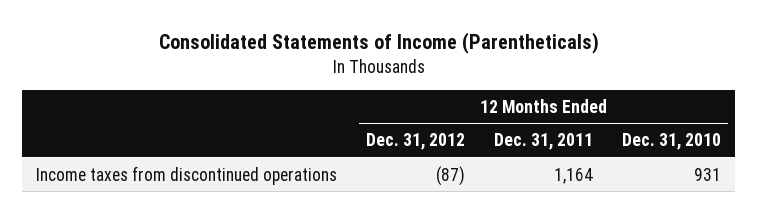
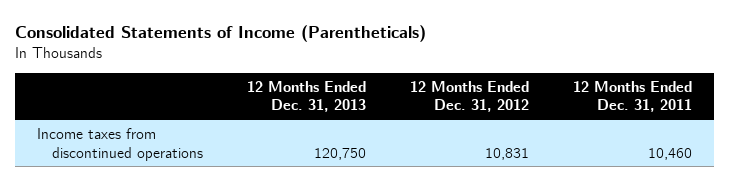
[621,133,721,151] Dec. 31, 2010 -> none
none -> [246,80,366,113] 12 Months Ended Dec. 31, 2013
[436,165,466,186] (87) -> [485,147,530,160] 10,831
[554,167,594,184] 1,164 -> [648,147,693,160] 10,460

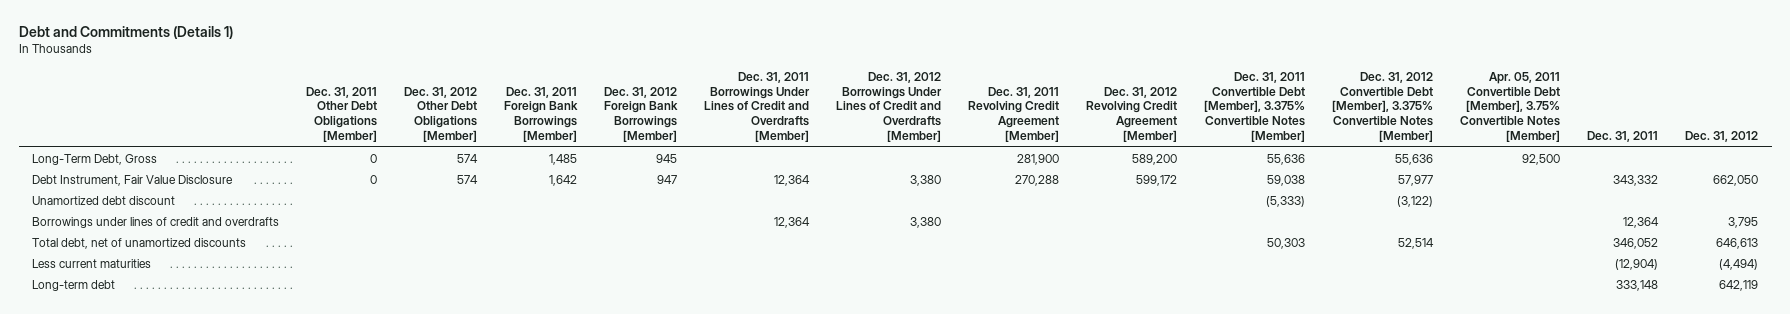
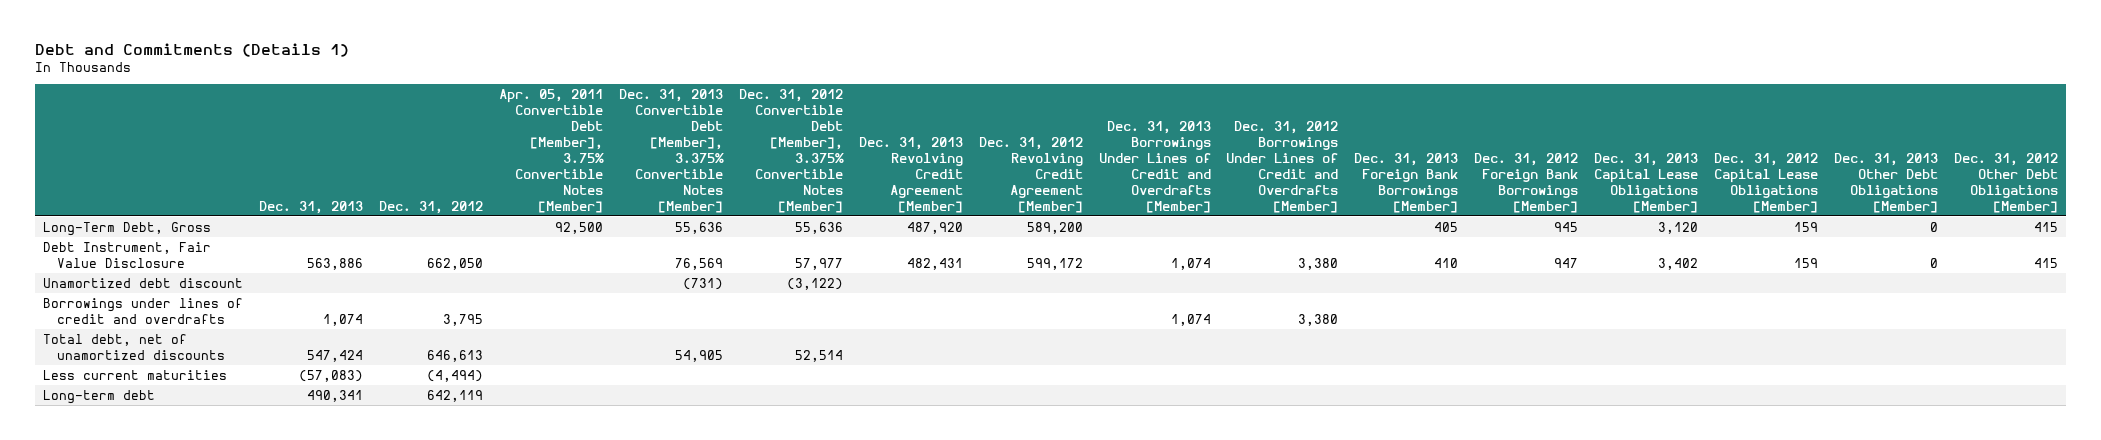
[306,86,378,143] Dec. 31, 2011 Other Debt Obligations [Member] -> none
[504,86,579,143] Dec. 31, 2011 Foreign Bank Borrowings [Member] -> none
[704,71,811,143] Dec. 31, 2011 Borrowings Under Lines of Credit and Overdrafts [Member] -> none
[968,86,1060,143] Dec. 31, 2011 Revolving Credit Agreement [Member] -> none
[1204,71,1306,143] Dec. 31, 2011 Convertible Debt [Member], 3.375% Convertible Notes [Member] -> none
[1587,131,1659,143] Dec. 31, 2011 -> none
none -> [259,200,364,214] Dec. 31, 2013
none -> [618,88,724,213] Dec. 31, 2013 Convertible Debt [Member], 3.375% Convertible Notes [Member]
none -> [858,136,963,213] Dec. 31, 2013 Revolving Credit Agreement [Member]
none -> [1098,120,1211,213] Dec. 31, 2013 Borrowings Under Lines of Credit and Overdrafts [Member]
none -> [1354,152,1459,213] Dec. 31, 2013 Foreign Bank Borrowings [Member]
none -> [1594,152,1699,213] Dec. 31, 2013 Capital Lease Obligations [Member]
none -> [1714,152,1819,213] Dec. 31, 2012 Capital Lease Obligations [Member]
none -> [1833,152,1938,213] Dec. 31, 2013 Other Debt Obligations [Member]
[457,154,479,164] 574 -> [2033,221,2058,232] 415
[457,175,479,185] 574 -> [2033,257,2058,268] 415

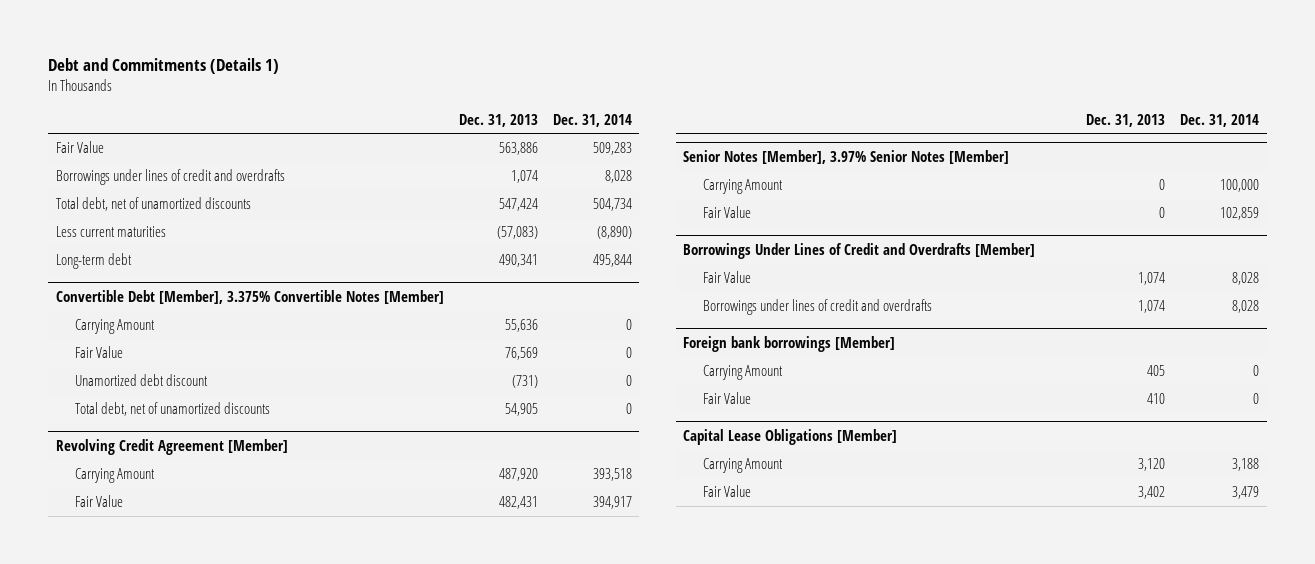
[379,200,484,214] Dec. 31, 2012 -> none
[498,88,604,213] Apr. 05, 2011 Convertible Debt [Member], 3.75% Convertible Notes [Member] -> none
[618,88,724,213] Dec. 31, 2013 Convertible Debt [Member], 3.375% Convertible Notes [Member] -> none
[738,88,844,213] Dec. 31, 2012 Convertible Debt [Member], 3.375% Convertible Notes [Member] -> none
[858,136,963,213] Dec. 31, 2013 Revolving Credit Agreement [Member] -> none
[978,136,1083,213] Dec. 31, 2012 Revolving Credit Agreement [Member] -> none
[1098,120,1211,213] Dec. 31, 2013 Borrowings Under Lines of Credit and Overdrafts [Member] -> none
[1226,120,1339,213] Dec. 31, 2012 Borrowings Under Lines of Credit and Overdrafts [Member] -> none
[1354,152,1459,213] Dec. 31, 2013 Foreign Bank Borrowings [Member] -> none
[1474,152,1579,213] Dec. 31, 2012 Foreign Bank Borrowings [Member] -> none
[1594,152,1699,213] Dec. 31, 2013 Capital Lease Obligations [Member] -> none
[1714,152,1819,213] Dec. 31, 2012 Capital Lease Obligations [Member] -> none
[1833,152,1938,213] Dec. 31, 2013 Other Debt Obligations [Member] -> none
[1953,152,2058,213] Dec. 31, 2012 Other Debt Obligations [Member] -> none
none -> [552,113,632,127] Dec. 31, 2014
[43,221,212,236] Long-Term Debt, Gross -> none
[43,277,244,288] Unamortized debt discount -> none
[43,241,212,268] Debt Instrument, Fair Value Disclosure -> [55,141,104,154] Fair Value
none -> [55,290,444,305] Convertible Debt [Member], 3.375% Convertible Notes [Member]
none -> [75,319,156,335] Carrying Amount
none -> [75,346,124,359] Fair Value
none -> [75,374,209,387] Unamortized debt discount
none -> [75,402,271,417] Total debt, net of unamortized discounts
none -> [55,439,288,456] Revolving Credit Agreement [Member]
none -> [75,468,156,484] Carrying Amount
none -> [75,495,124,508] Fair Value
none -> [683,150,1010,165] Senior Notes [Member], 3.97% Senior Notes [Member]
none -> [702,179,783,195] Carrying Amount
none -> [702,206,751,219] Fair Value
none -> [683,243,1036,260] Borrowings Under Lines of Credit and Overdrafts [Member]
none -> [702,271,751,284] Fair Value
none -> [702,299,932,316] Borrowings under lines of credit and overdrafts
none -> [683,336,896,353] Foreign bank borrowings [Member]
none -> [702,365,783,381] Carrying Amount
none -> [702,392,751,405] Fair Value
none -> [683,429,898,446] Capital Lease Obligations [Member]
none -> [702,458,783,474] Carrying Amount
none -> [702,485,751,498] Fair Value

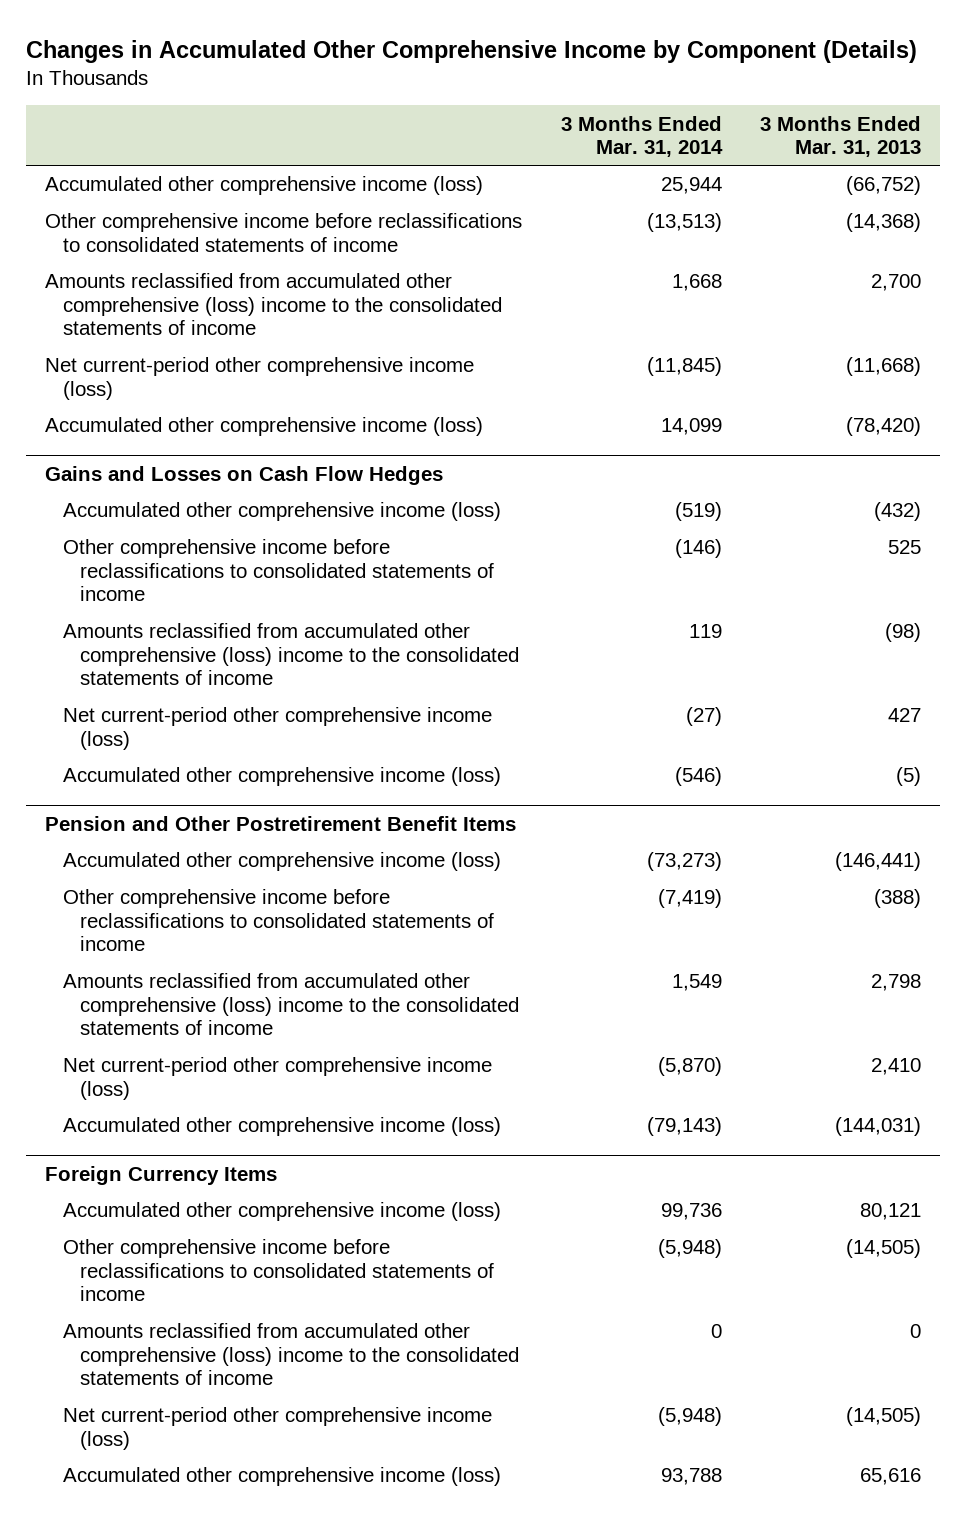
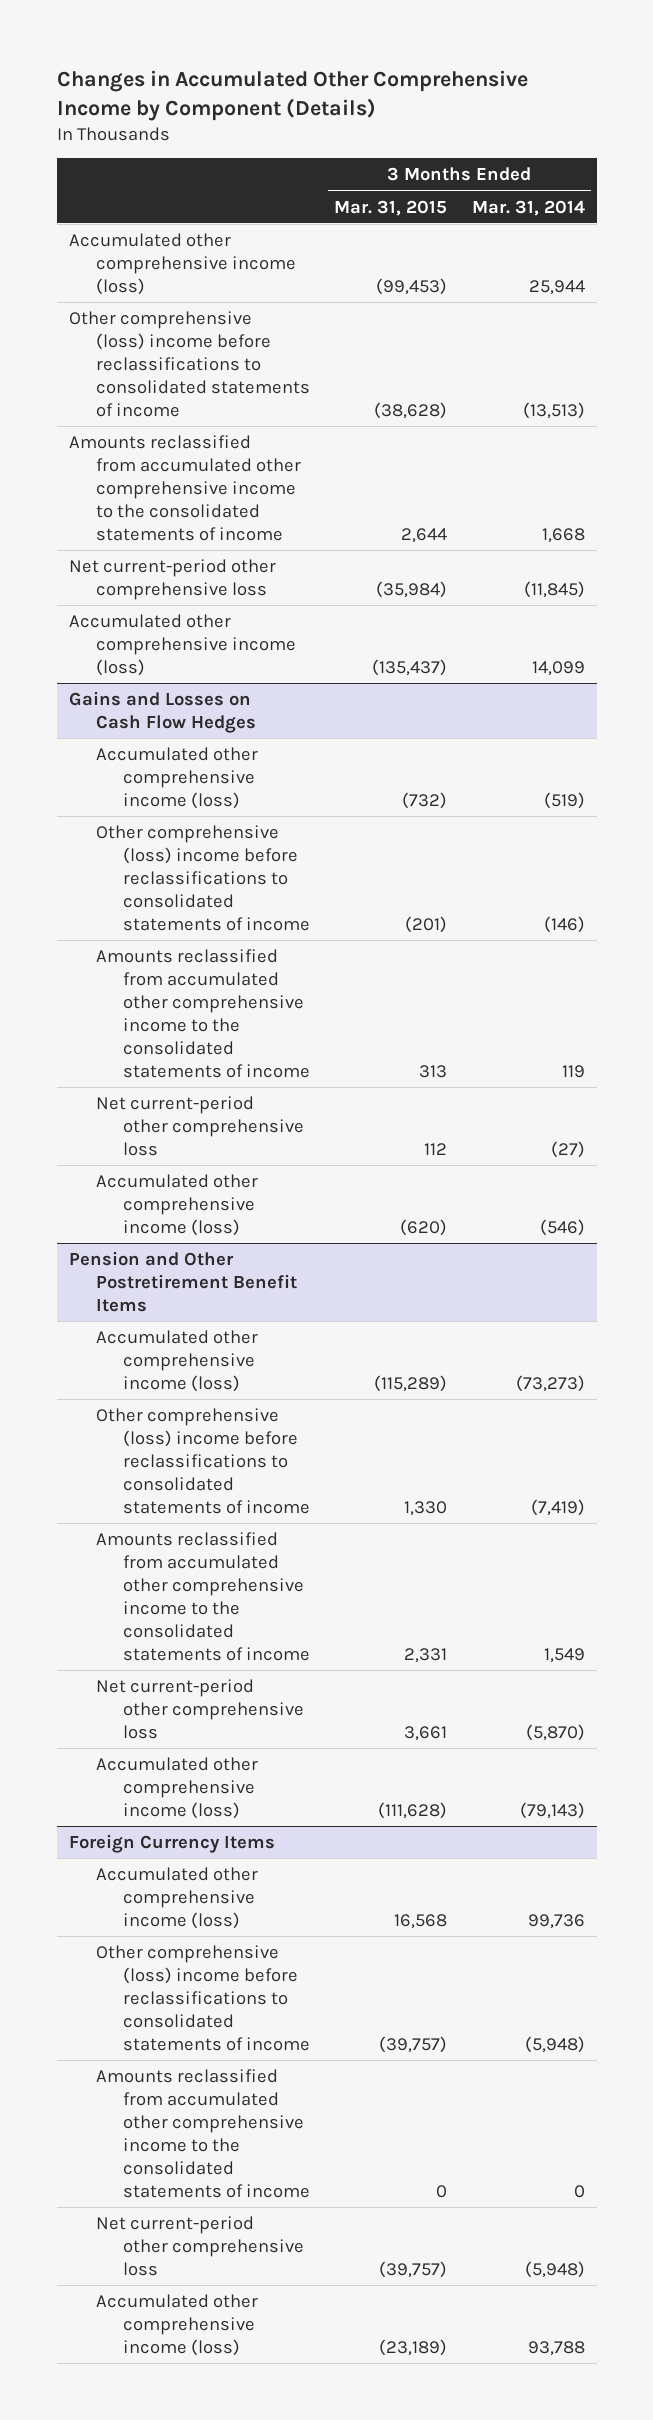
[760,115,922,158] 3 Months Ended Mar. 31, 2013 -> none
none -> [334,199,448,216] Mar. 31, 2015
[45,213,523,252] Other comprehensive income before reclassifications to consolidated statements of income -> [68,311,311,418] Other comprehensive (loss) income before reclassifications to consolidated statements of income
[45,273,502,336] Amounts reclassified from accumulated other comprehensive (loss) income to the consolidated statements of income -> [68,435,302,542] Amounts reclassified from accumulated other comprehensive income to the consolidated statements of income
[45,357,475,400] Net current-period other comprehensive income (loss) -> [68,559,276,601] Net current-period other comprehensive loss
[62,539,494,602] Other comprehensive income before reclassifications to consolidated statements of income -> [96,825,311,932] Other comprehensive (loss) income before reclassifications to consolidated statements of income
[62,623,519,686] Amounts reclassified from accumulated other comprehensive (loss) income to the consolidated statements of income -> [96,949,311,1079] Amounts reclassified from accumulated other comprehensive income to the consolidated statements of income
[62,707,492,750] Net current-period other comprehensive income (loss) -> [96,1096,305,1157] Net current-period other comprehensive loss
[62,889,494,952] Other comprehensive income before reclassifications to consolidated statements of income -> [96,1408,311,1515] Other comprehensive (loss) income before reclassifications to consolidated statements of income
[62,973,519,1036] Amounts reclassified from accumulated other comprehensive (loss) income to the consolidated statements of income -> [96,1532,311,1662] Amounts reclassified from accumulated other comprehensive income to the consolidated statements of income
[62,1057,492,1100] Net current-period other comprehensive income (loss) -> [96,1679,305,1740] Net current-period other comprehensive loss
[62,1239,494,1302] Other comprehensive income before reclassifications to consolidated statements of income -> [96,1945,311,2052] Other comprehensive (loss) income before reclassifications to consolidated statements of income
[62,1323,519,1386] Amounts reclassified from accumulated other comprehensive (loss) income to the consolidated statements of income -> [96,2069,311,2199] Amounts reclassified from accumulated other comprehensive income to the consolidated statements of income
[62,1407,492,1450] Net current-period other comprehensive income (loss) -> [96,2216,305,2277] Net current-period other comprehensive loss

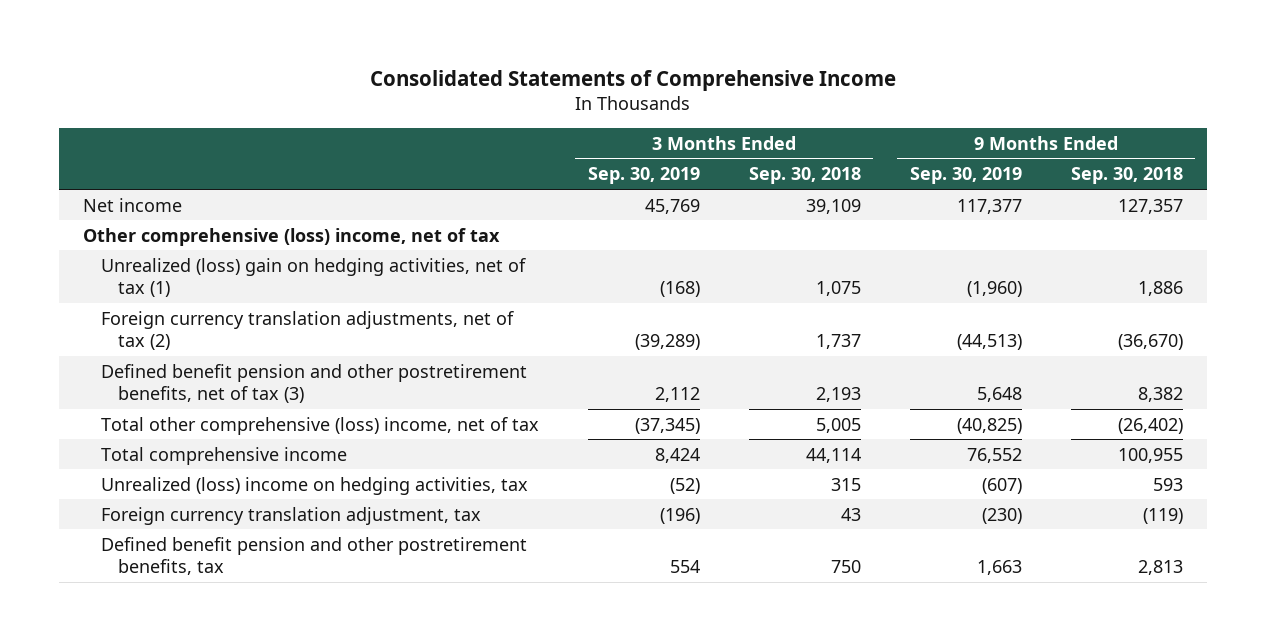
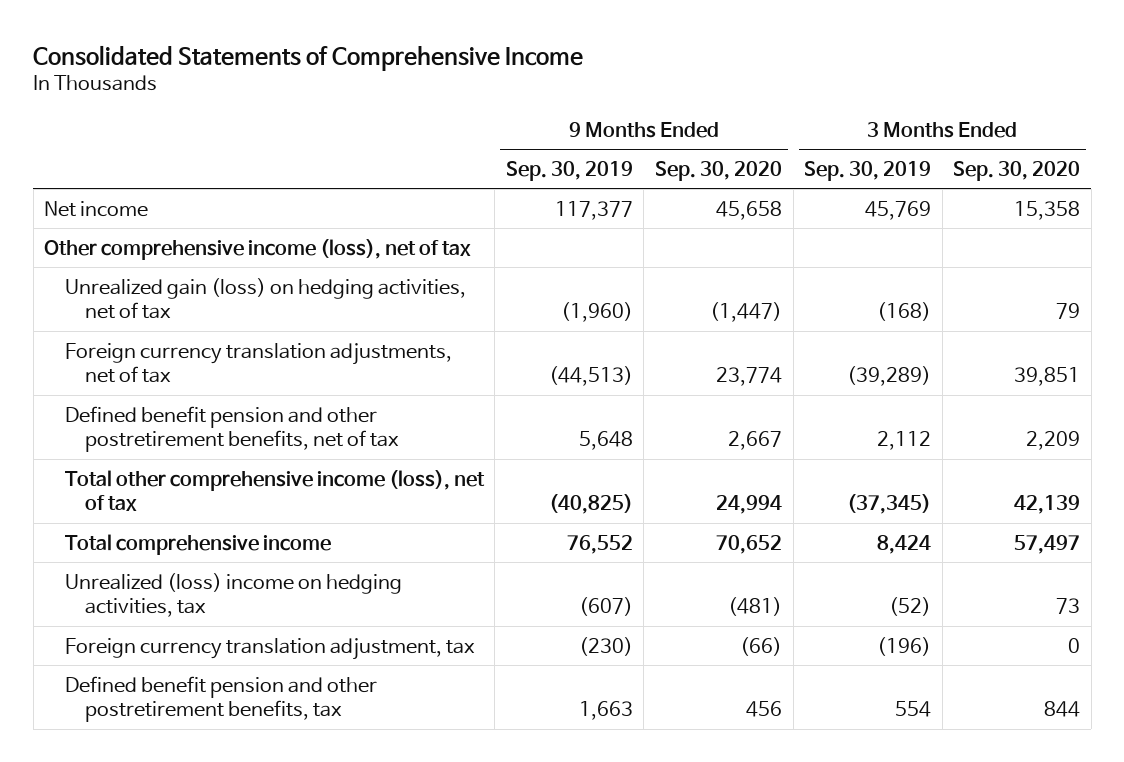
[748,167,861,185] Sep. 30, 2018 -> none
[1070,167,1183,185] Sep. 30, 2018 -> none
none -> [654,160,782,181] Sep. 30, 2020
none -> [953,160,1081,181] Sep. 30, 2020
[83,227,501,246] Other comprehensive (loss) income, net of tax -> [44,238,472,260] Other comprehensive income (loss), net of tax
[100,257,526,298] Unrealized (loss) gain on hedging activities, net of tax (1) -> [64,277,466,320] Unrealized gain (loss) on hedging activities, net of tax
[100,310,514,351] Foreign currency translation adjustments, net of tax (2) -> [64,342,452,384] Foreign currency translation adjustments, net of tax
[100,363,527,404] Defined benefit pension and other postretirement benefits, net of tax (3) -> [64,405,400,453] Defined benefit pension and other postretirement benefits, net of tax
[100,416,539,435] Total other comprehensive (loss) income, net of tax -> [64,469,485,512] Total other comprehensive income (loss), net of tax

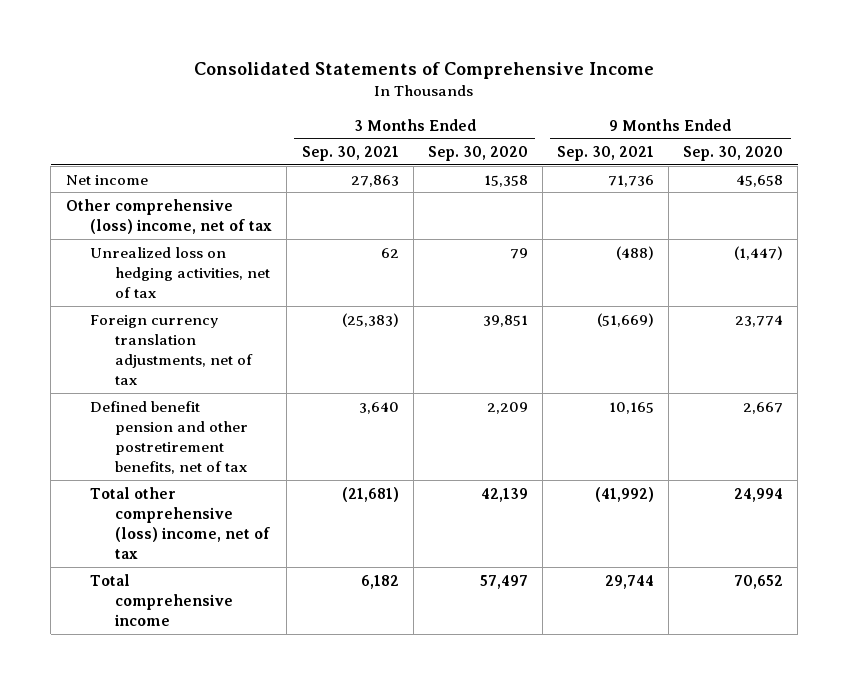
[505,160,633,181] Sep. 30, 2019 -> none
[804,160,932,181] Sep. 30, 2019 -> none
none -> [301,146,399,162] Sep. 30, 2021
none -> [556,146,654,162] Sep. 30, 2021
[44,238,472,260] Other comprehensive income (loss), net of tax -> [65,198,273,234] Other comprehensive (loss) income, net of tax
[64,277,466,320] Unrealized gain (loss) on hedging activities, net of tax -> [90,246,271,299] Unrealized loss on hedging activities, net of tax
[64,469,485,512] Total other comprehensive income (loss), net of tax -> [90,486,271,560] Total other comprehensive (loss) income, net of tax
[64,572,402,618] Unrealized (loss) income on hedging activities, tax -> none
[64,637,475,660] Foreign currency translation adjustment, tax -> none
[64,675,377,723] Defined benefit pension and other postretirement benefits, tax -> none

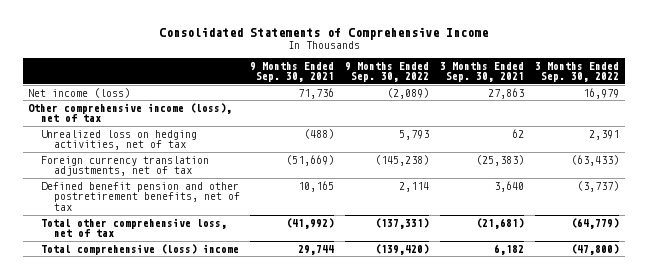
[427,146,528,162] Sep. 30, 2020 -> none
[683,146,784,162] Sep. 30, 2020 -> none
none -> [345,61,430,83] 9 Months Ended Sep. 30, 2022
none -> [535,61,620,83] 3 Months Ended Sep. 30, 2022
[65,174,148,185] Net income -> [28,87,131,98] Net income (loss)
[65,198,273,234] Other comprehensive (loss) income, net of tax -> [28,102,233,123] Other comprehensive income (loss), net of tax
[90,486,271,560] Total other comprehensive (loss) income, net of tax -> [40,217,227,238] Total other comprehensive loss, net of tax
[90,573,234,627] Total comprehensive income -> [40,243,239,255] Total comprehensive (loss) income

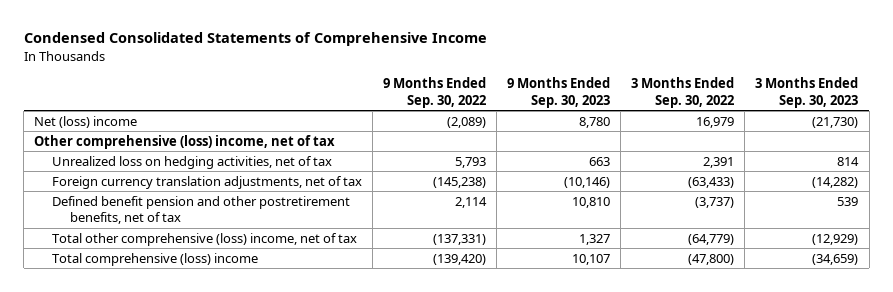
[158,26,488,40] Consolidated Statements of Comprehensive Income -> [23,32,487,47] Condensed Consolidated Statements of Comprehensive Income
[250,61,335,83] 9 Months Ended Sep. 30, 2021 -> none
[440,61,525,83] 3 Months Ended Sep. 30, 2021 -> none
none -> [507,77,611,108] 9 Months Ended Sep. 30, 2023
none -> [755,77,859,108] 3 Months Ended Sep. 30, 2023
[28,87,131,98] Net income (loss) -> [34,115,138,128] Net (loss) income
[28,102,233,123] Other comprehensive income (loss), net of tax -> [34,134,336,149] Other comprehensive (loss) income, net of tax
[40,217,227,238] Total other comprehensive loss, net of tax -> [52,232,358,246] Total other comprehensive (loss) income, net of tax

